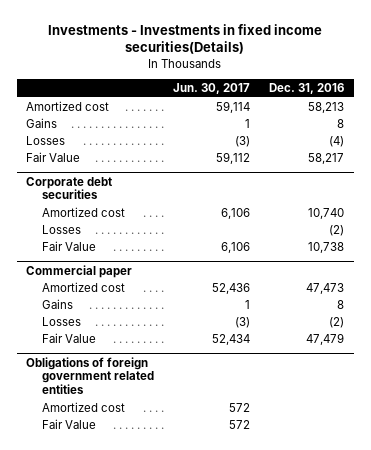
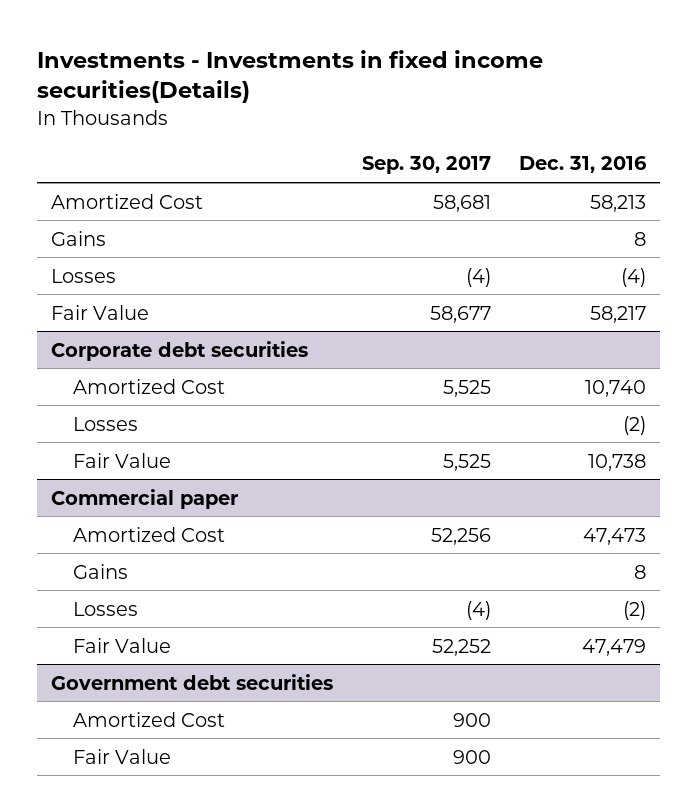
[173,83,251,95] Jun. 30, 2017 -> none
none -> [361,156,491,175] Sep. 30, 2017
[26,100,110,111] Amortized cost -> [51,193,204,209] Amortized Cost
[41,206,125,217] Amortized cost -> [72,378,225,394] Amortized Cost
[41,281,125,292] Amortized cost -> [72,526,225,542] Amortized Cost
[26,356,154,395] Obligations of foreign government related entities -> [51,673,334,690] Government debt securities
[41,401,125,412] Amortized cost -> [72,711,225,727] Amortized Cost

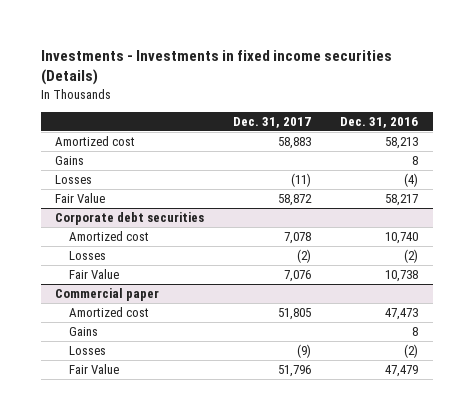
[37,49,544,104] Investments - Investments in fixed income securities(Details) -> [40,50,392,86] Investments - Investments in fixed income securities (Details)
[361,156,491,175] Sep. 30, 2017 -> none
none -> [233,116,312,128] Dec. 31, 2017
[51,193,204,209] Amortized Cost -> [55,136,136,147] Amortized cost
[72,378,225,394] Amortized Cost -> [68,231,149,242] Amortized cost
[72,526,225,542] Amortized Cost -> [68,307,149,318] Amortized cost
[51,673,334,690] Government debt securities -> none
[72,711,225,727] Amortized Cost -> none
[72,748,171,764] Fair Value -> none

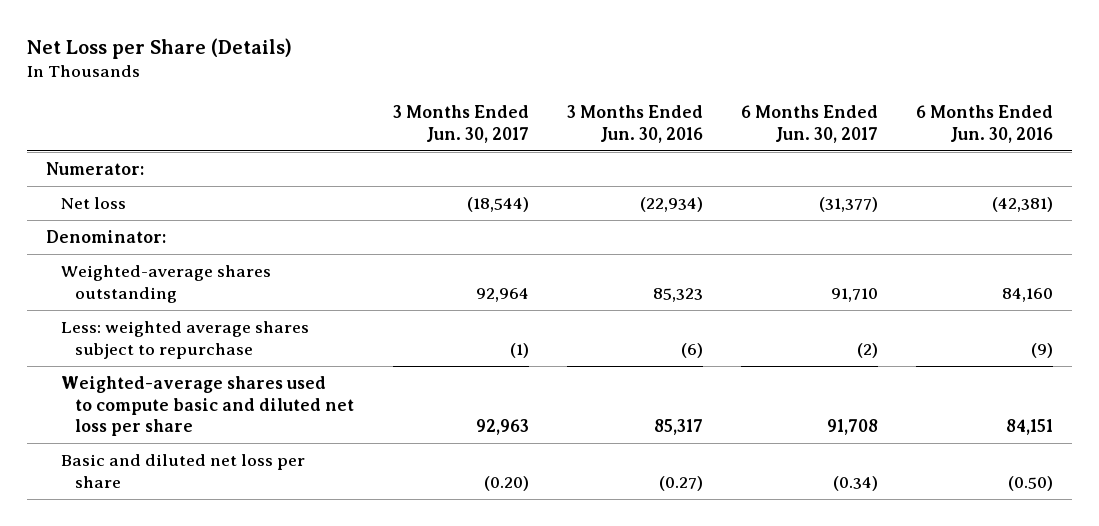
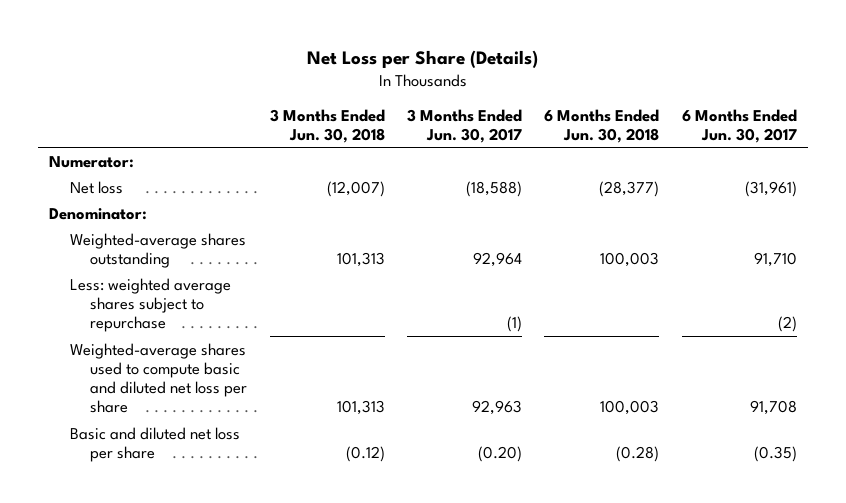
[566,105,703,143] 3 Months Ended Jun. 30, 2016 -> none
[916,105,1054,143] 6 Months Ended Jun. 30, 2016 -> none
none -> [269,108,385,143] 3 Months Ended Jun. 30, 2018
none -> [544,108,660,143] 6 Months Ended Jun. 30, 2018
[466,197,529,213] (18,544) -> [466,180,523,197] (18,588)
[818,197,878,213] (31,377) -> [744,180,797,197] (31,961)
[832,475,878,491] (0.34) -> [753,445,797,462] (0.35)

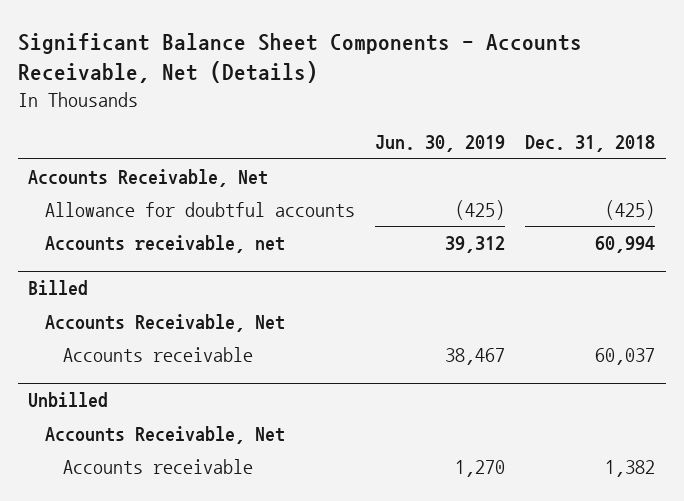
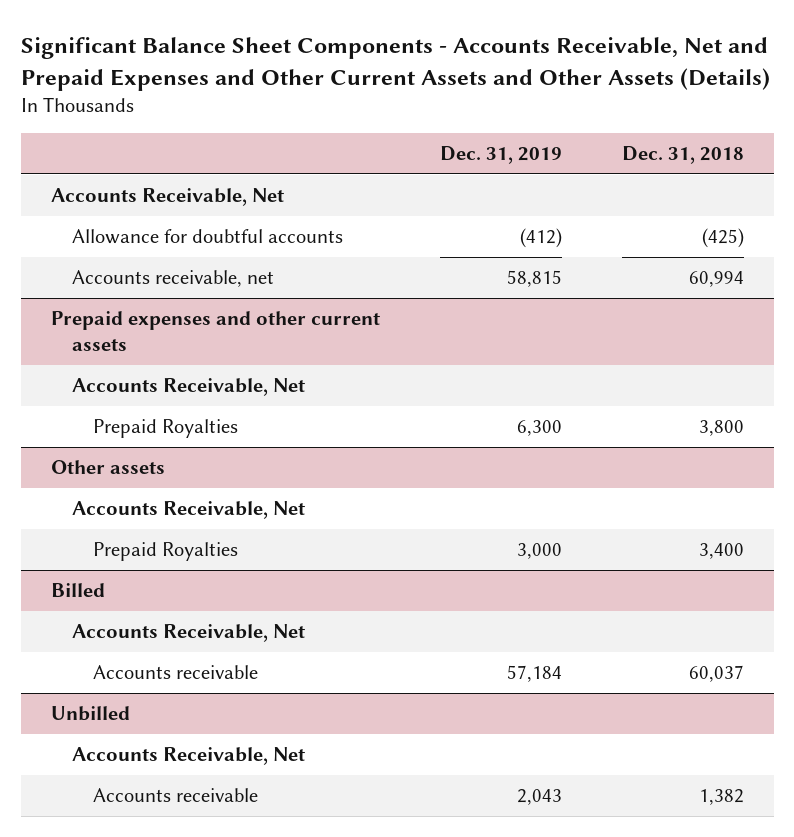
[18,32,583,84] Significant Balance Sheet Components - Accounts Receivable, Net (Details) -> [20,36,770,91] Significant Balance Sheet Components - Accounts Receivable, Net and Prepaid Expenses and Other Current Assets and Other Assets (Details)
[375,135,506,153] Jun. 30, 2019 -> none
none -> [439,145,562,164] Dec. 31, 2019
none -> [50,311,380,352] Prepaid expenses and other current assets
none -> [72,378,306,397] Accounts Receivable, Net
none -> [93,419,239,439] Prepaid Royalties
none -> [50,460,165,475] Other assets
none -> [72,501,306,520] Accounts Receivable, Net
none -> [93,542,239,562] Prepaid Royalties

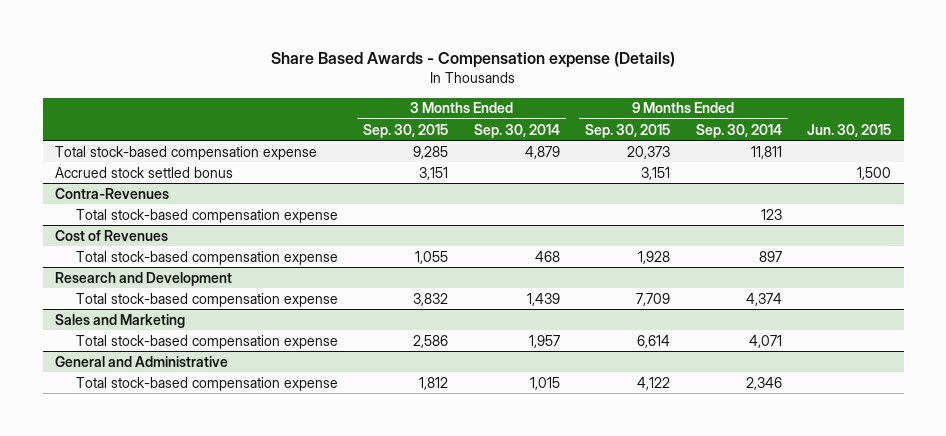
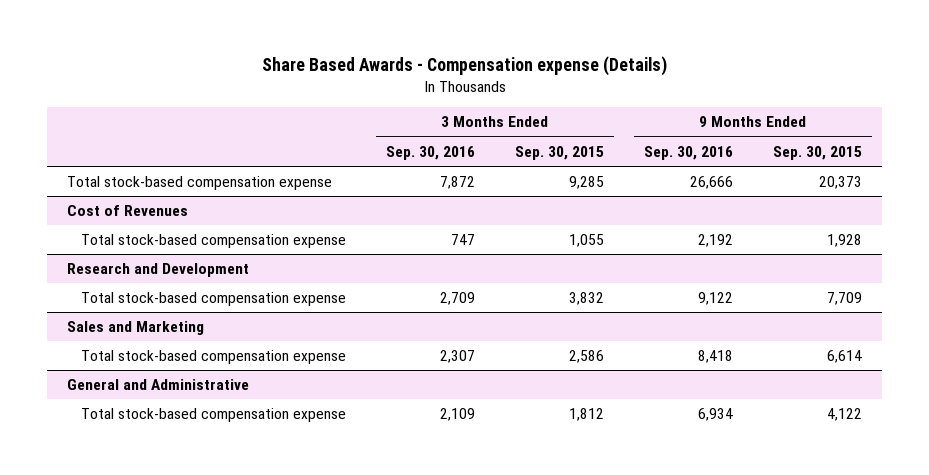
[473,123,560,138] Sep. 30, 2014 -> none
[695,123,782,138] Sep. 30, 2014 -> none
[807,123,892,137] Jun. 30, 2015 -> none
none -> [386,145,476,160] Sep. 30, 2016
none -> [644,145,734,160] Sep. 30, 2016
[55,166,234,178] Accrued stock settled bonus -> none
[55,187,170,199] Contra-Revenues -> none
[76,208,339,223] Total stock-based compensation expense -> none

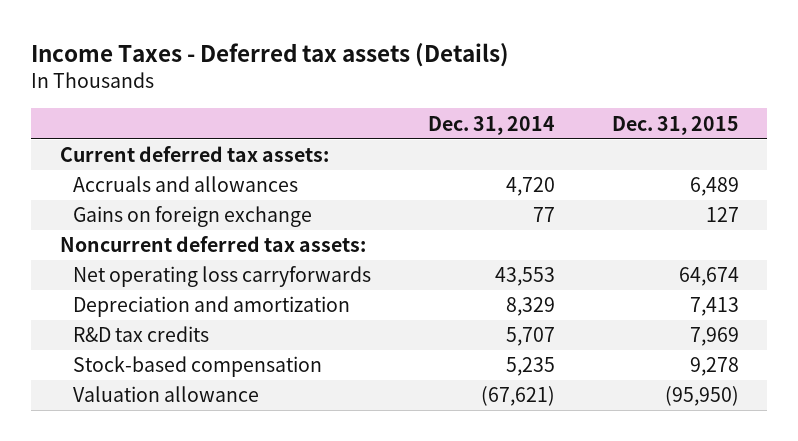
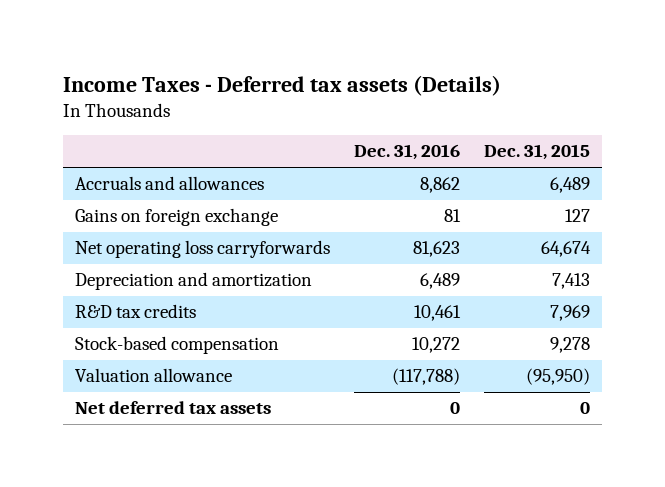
[428,115,556,135] Dec. 31, 2014 -> none
none -> [354,144,461,161] Dec. 31, 2016
[59,146,329,163] Current deferred tax assets: -> none
[59,236,366,253] Noncurrent deferred tax assets: -> none
none -> [74,401,271,415] Net deferred tax assets

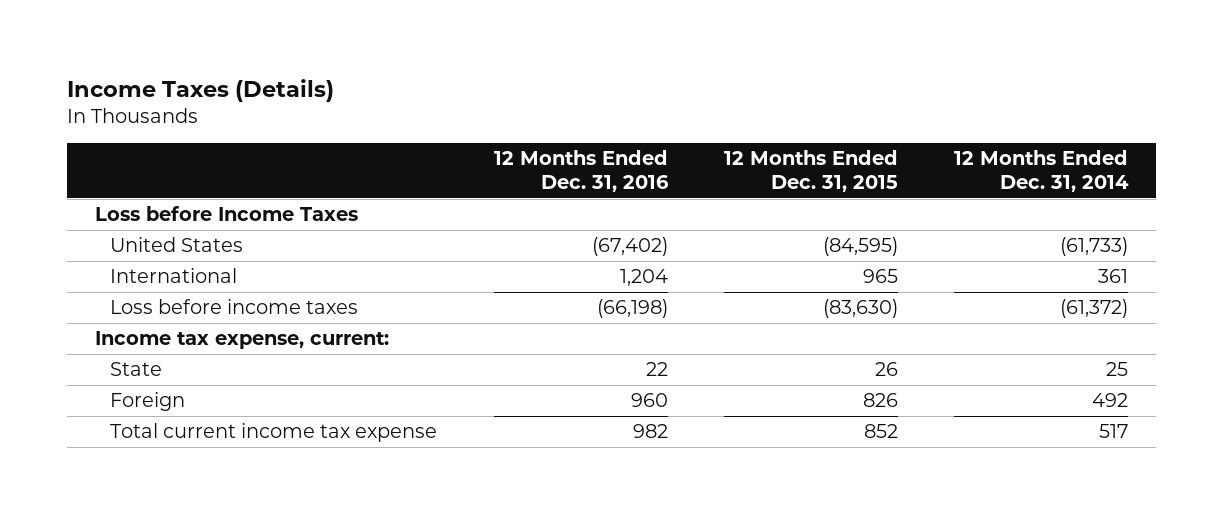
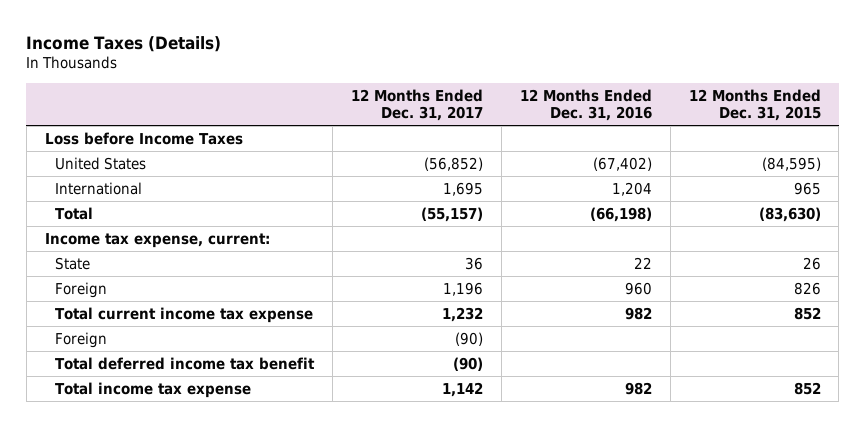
[954,150,1130,193] 12 Months Ended Dec. 31, 2014 -> none
none -> [350,88,483,121] 12 Months Ended Dec. 31, 2017
[110,299,359,315] Loss before income taxes -> [55,206,94,220] Total
none -> [55,331,108,348] Foreign
none -> [55,356,316,370] Total deferred income tax benefit
none -> [55,381,252,398] Total income tax expense

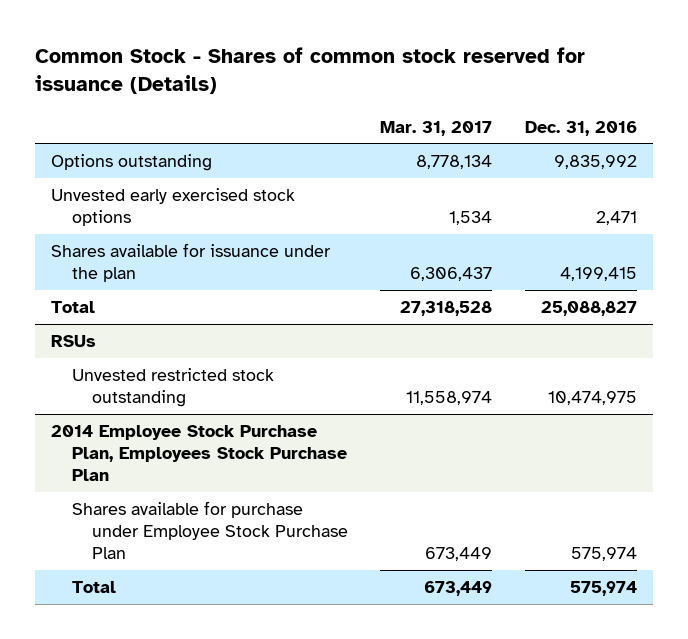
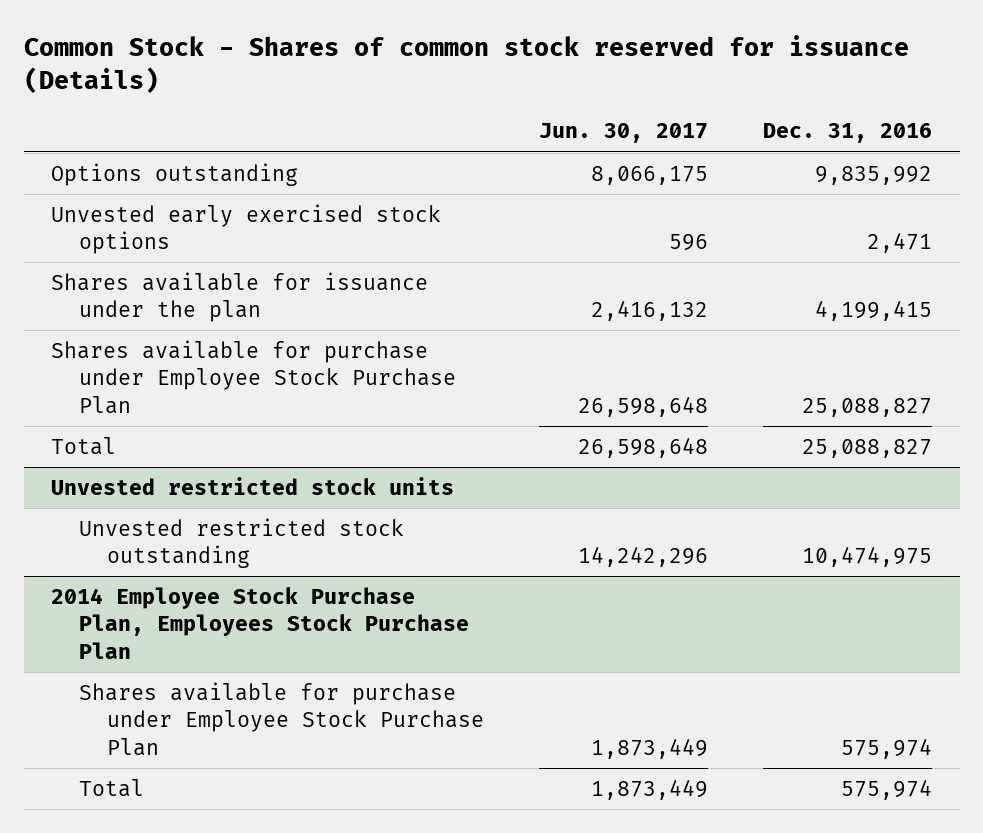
[380,120,493,136] Mar. 31, 2017 -> none
none -> [538,123,708,144] Jun. 30, 2017
none -> [51,339,456,414] Shares available for purchase under Employee Stock Purchase Plan
[51,335,97,348] RSUs -> [51,476,455,495] Unvested restricted stock units

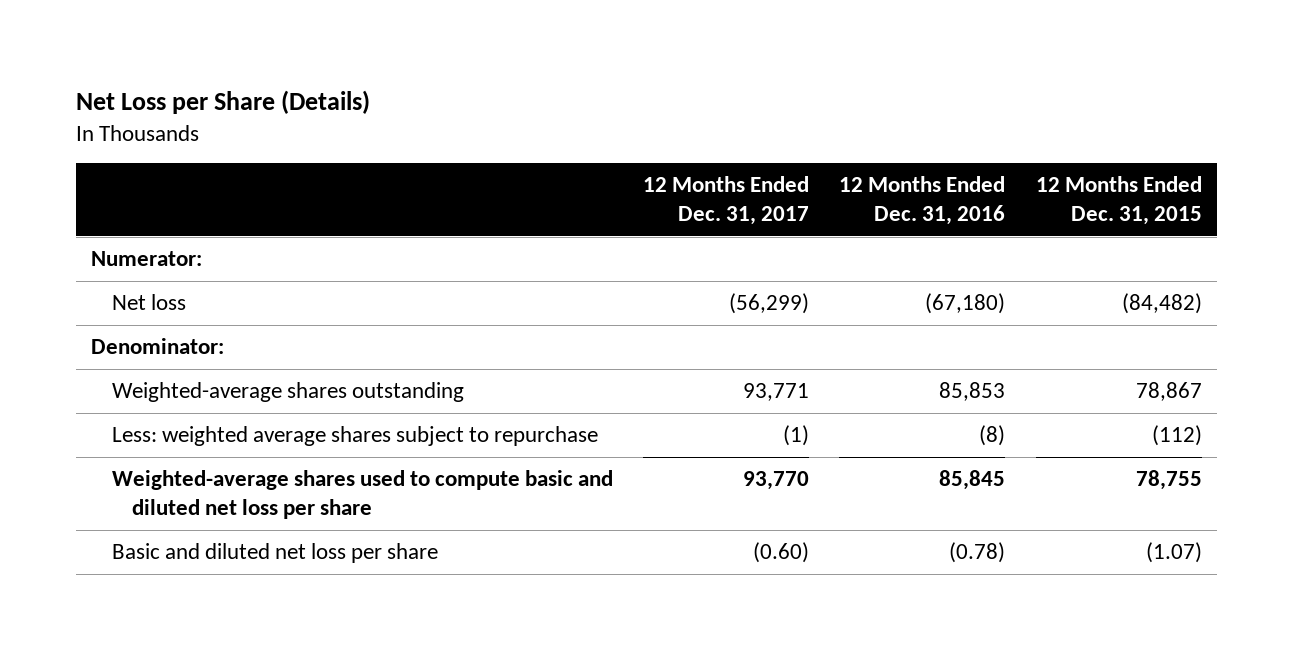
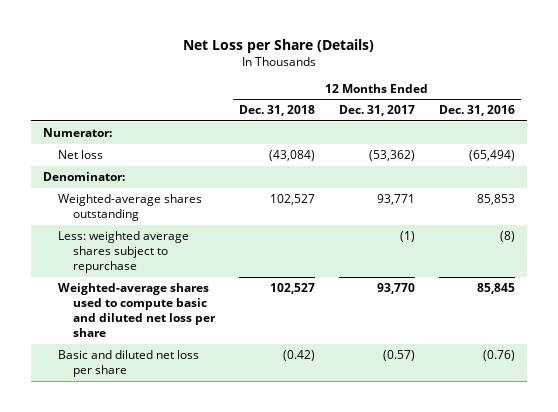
[1035,176,1202,226] 12 Months Ended Dec. 31, 2015 -> none
none -> [238,105,315,117] Dec. 31, 2018
[728,293,809,315] (56,299) -> [368,150,415,162] (53,362)
[925,293,1006,315] (67,180) -> [468,150,515,162] (65,494)
[752,542,809,564] (0.60) -> [382,350,415,362] (0.57)
[949,542,1006,564] (0.78) -> [482,350,515,362] (0.76)

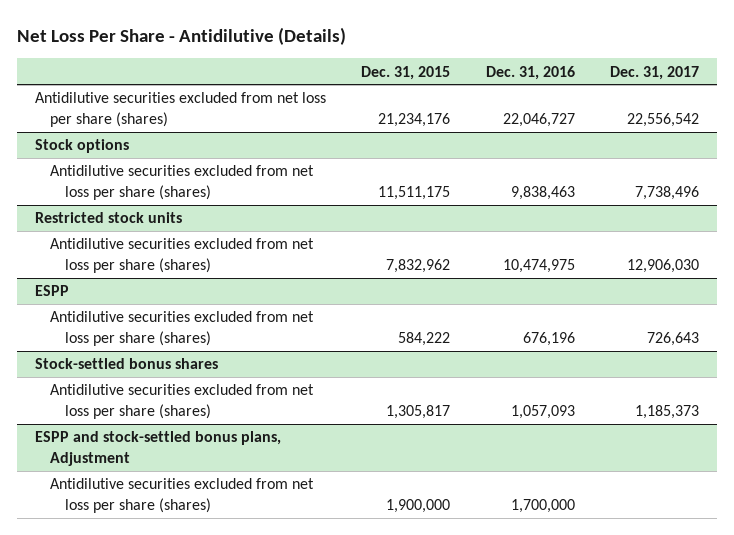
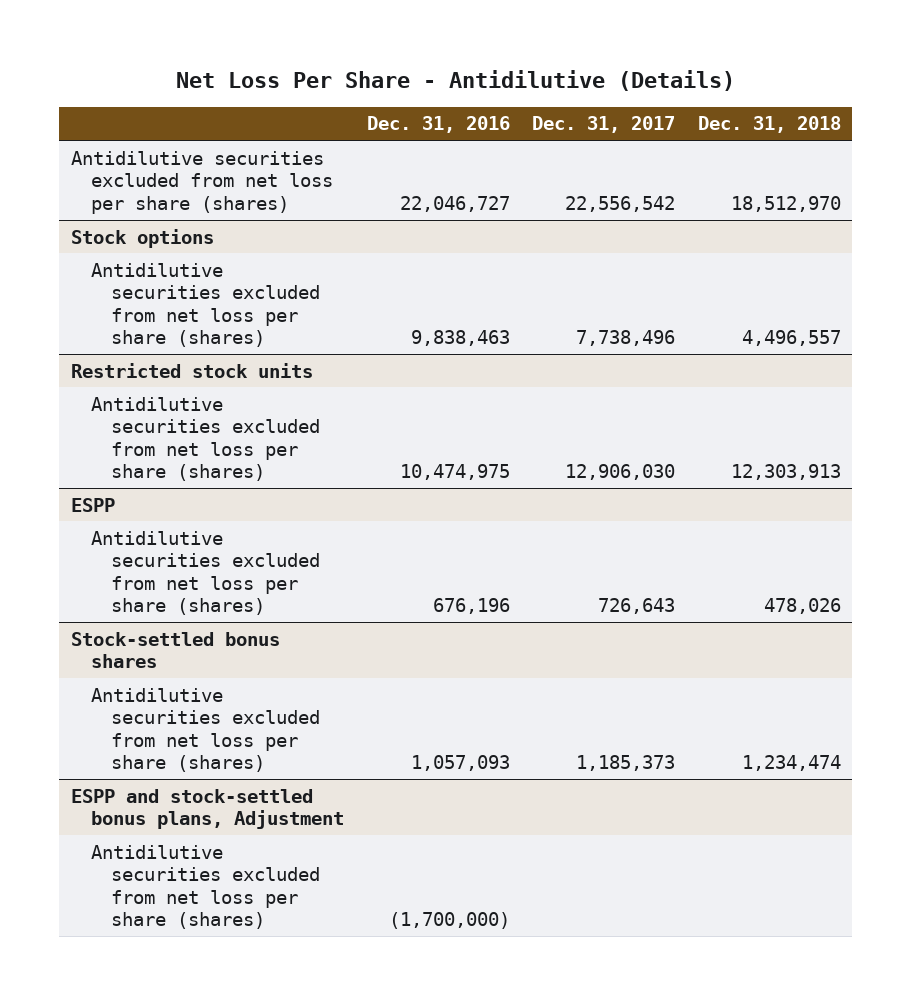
[361,65,451,80] Dec. 31, 2015 -> none
none -> [698,116,842,134] Dec. 31, 2018
[510,499,575,514] 1,700,000 -> [388,912,510,930] (1,700,000)

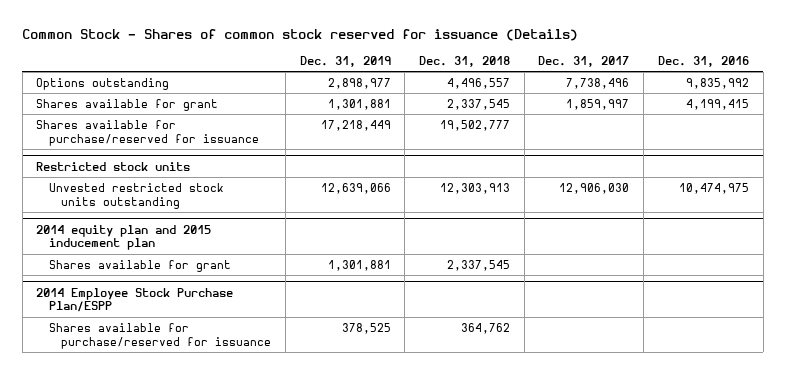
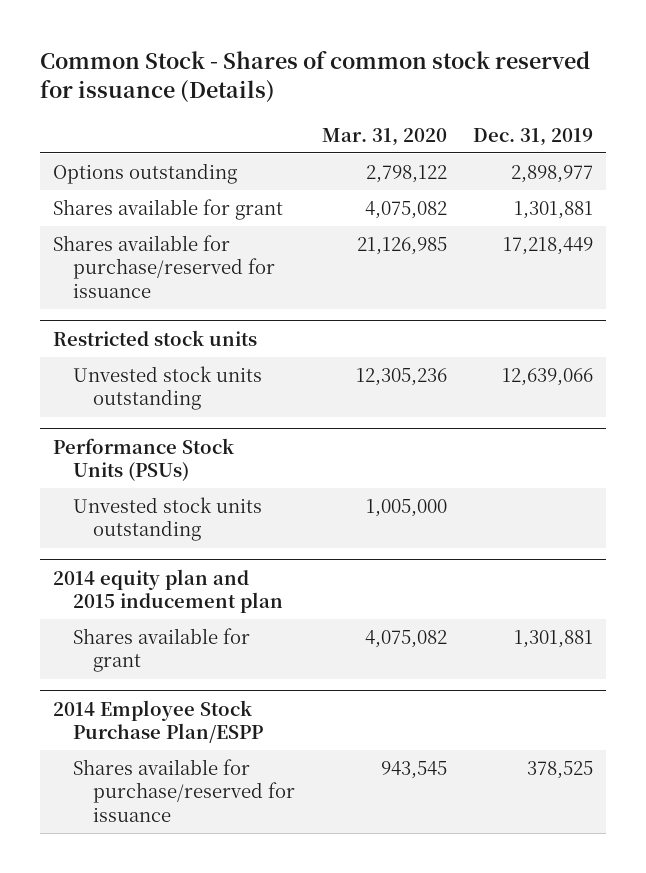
[419,55,511,67] Dec. 31, 2018 -> none
[538,55,630,67] Dec. 31, 2017 -> none
[657,55,749,67] Dec. 31, 2016 -> none
none -> [321,127,447,146] Mar. 31, 2020
[48,182,224,209] Unvested restricted stock units outstanding -> [73,365,263,411] Unvested stock units outstanding
none -> [53,437,235,482] Performance Stock Units (PSUs)
none -> [73,496,263,542] Unvested stock units outstanding

